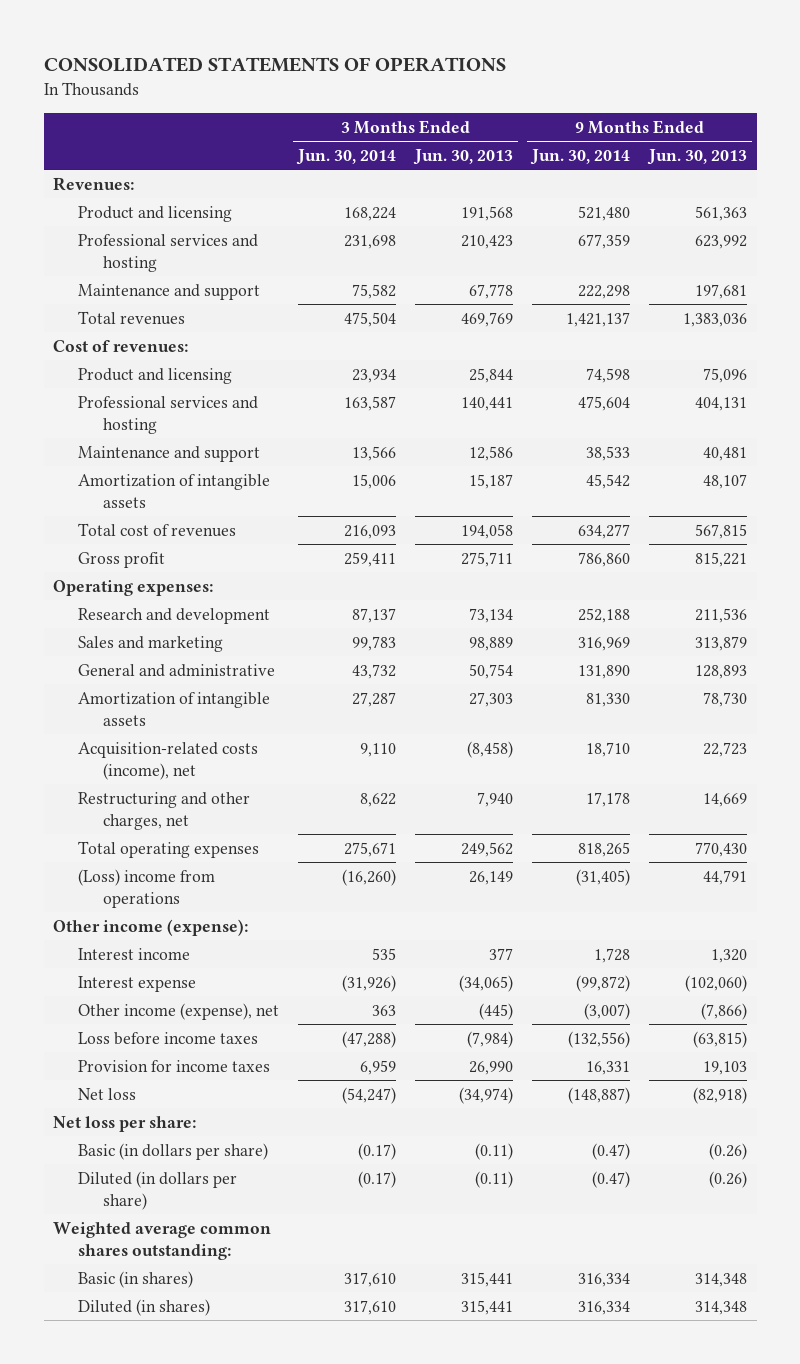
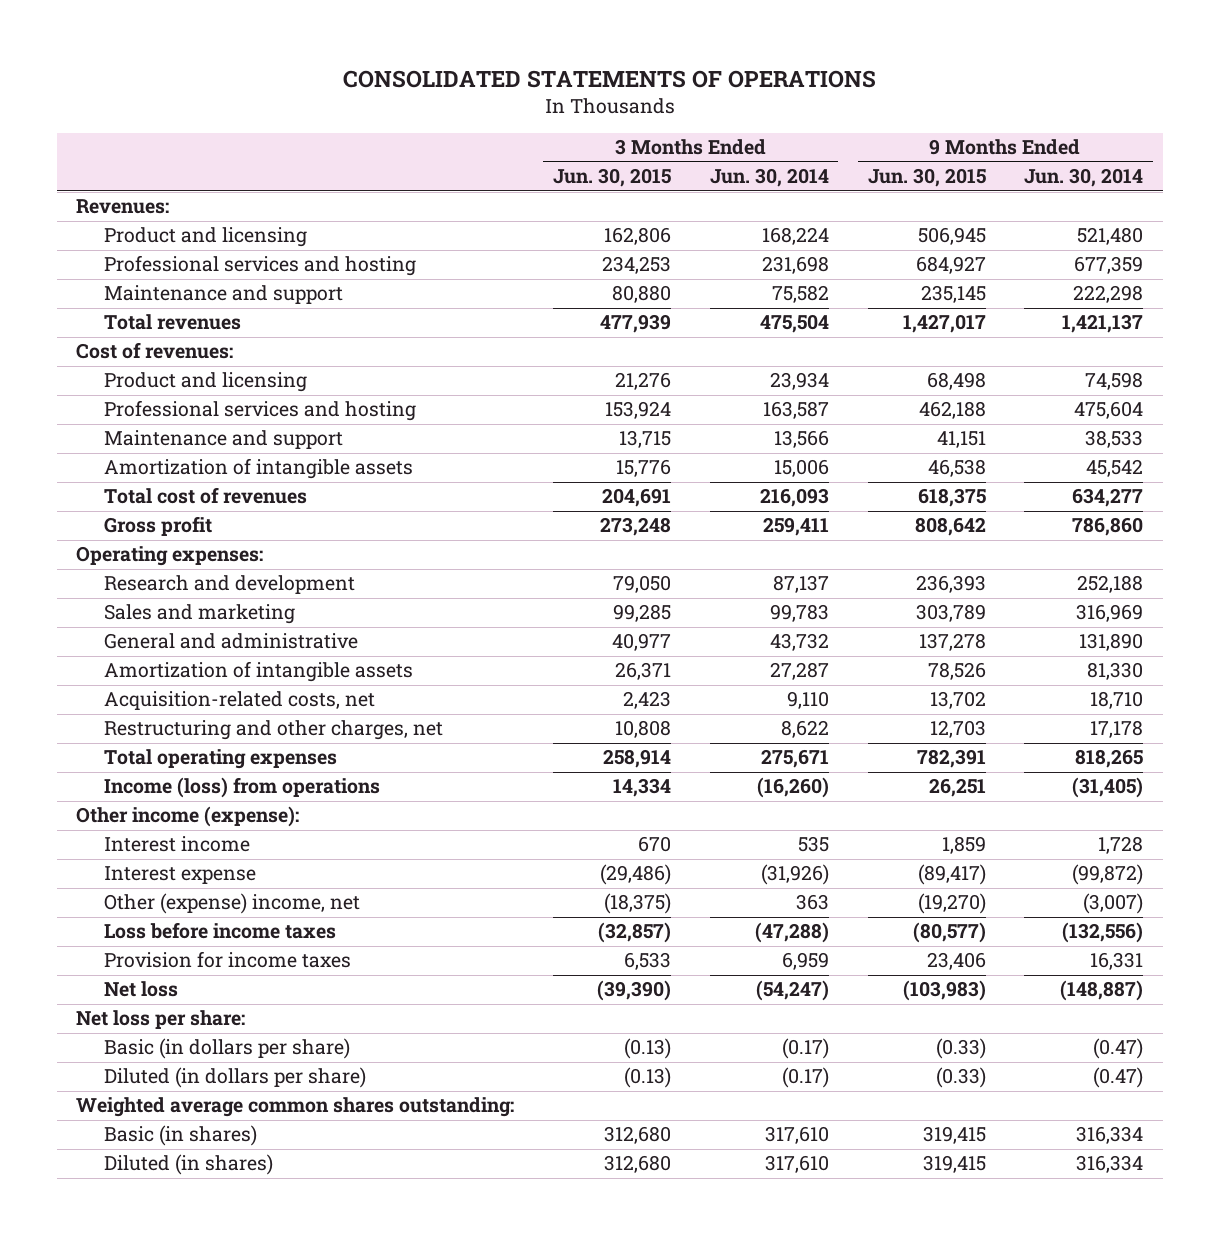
[413,149,514,166] Jun. 30, 2013 -> none
[647,149,748,166] Jun. 30, 2013 -> none
none -> [553,168,672,188] Jun. 30, 2015
none -> [867,168,986,188] Jun. 30, 2015
[78,741,259,780] Acquisition-related costs (income), net -> [103,691,375,711] Acquisition-related costs, net
[78,868,216,908] (Loss) income from operations -> [103,777,380,799] Income (loss) from operations
[78,1002,280,1020] Other income (expense), net -> [103,893,360,915] Other (expense) income, net

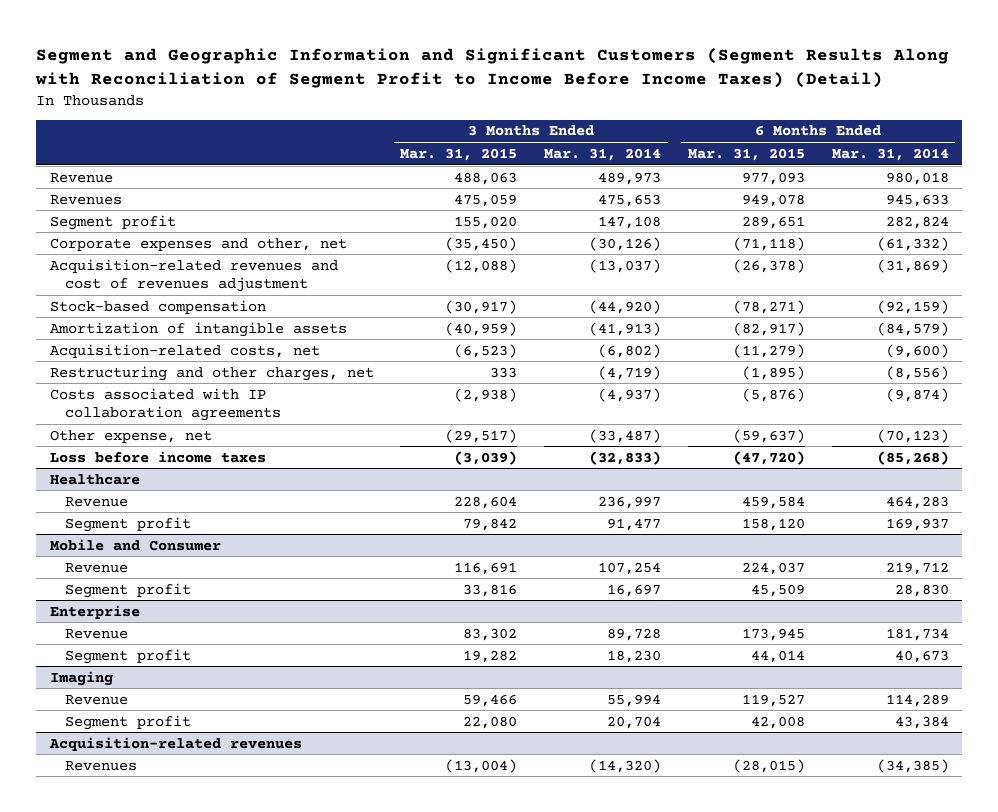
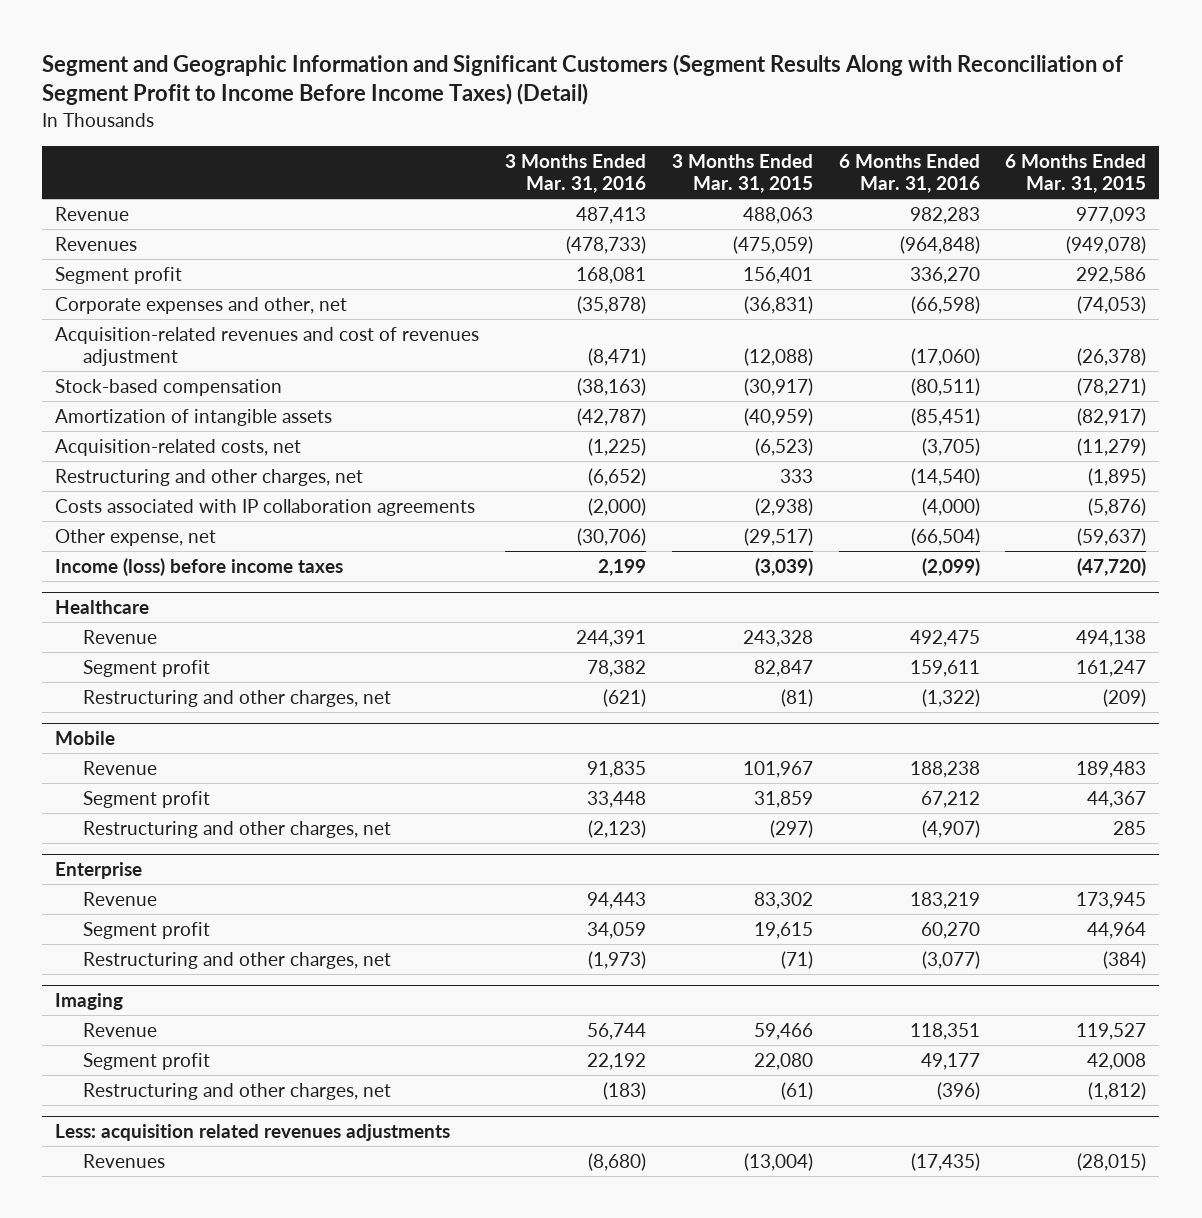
[544,147,662,161] Mar. 31, 2014 -> none
[831,147,949,161] Mar. 31, 2014 -> none
none -> [504,154,646,194] 3 Months Ended Mar. 31, 2016
none -> [838,154,980,194] 6 Months Ended Mar. 31, 2016
[454,193,518,207] 475,059 -> [732,235,813,254] (475,059)
[741,193,805,207] 949,078 -> [1066,235,1147,254] (949,078)
[454,215,518,229] 155,020 -> [742,266,813,284] 156,401
[741,215,805,229] 289,651 -> [1076,266,1147,284] 292,586
[445,236,518,251] (35,450) -> [743,295,813,314] (36,831)
[732,236,805,251] (71,118) -> [1077,295,1147,314] (74,053)
[49,450,266,463] Loss before income taxes -> [55,557,344,576] Income (loss) before income taxes
[454,495,518,509] 228,604 -> [742,629,813,647] 243,328
[741,495,805,509] 459,584 -> [1076,629,1147,647] 494,138
[463,517,518,531] 79,842 -> [753,659,813,677] 82,847
[741,517,805,531] 158,120 -> [1076,659,1147,677] 161,247
none -> [83,689,392,707] Restructuring and other charges, net
[49,538,221,551] Mobile and Consumer -> [55,730,116,745] Mobile
[454,561,518,575] 116,691 -> [742,760,813,778] 101,967
[741,561,805,575] 224,037 -> [1076,760,1147,778] 189,483
[463,583,518,597] 33,816 -> [753,790,813,808] 31,859
[750,583,805,597] 45,509 -> [1087,790,1147,808] 44,367
none -> [83,820,392,838] Restructuring and other charges, net
[463,649,518,663] 19,282 -> [753,921,813,939] 19,615
[750,649,805,663] 44,014 -> [1087,921,1147,939] 44,964
none -> [83,951,392,969] Restructuring and other charges, net
none -> [83,1082,392,1100] Restructuring and other charges, net
[48,736,302,751] Acquisition-related revenues -> [55,1123,451,1141] Less: acquisition related revenues adjustments

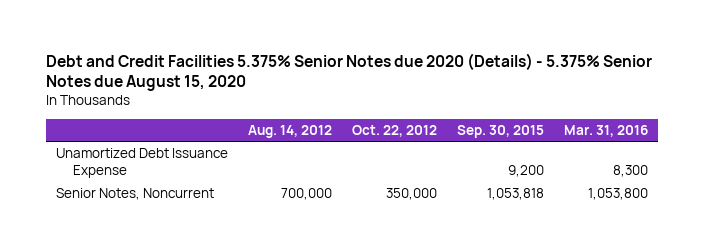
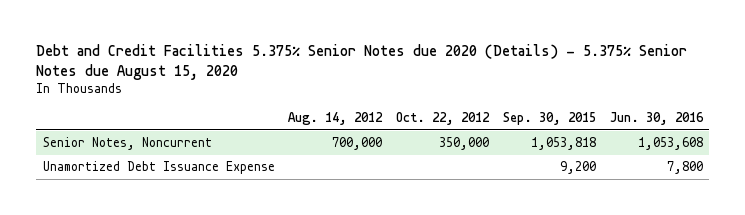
[563,124,648,137] Mar. 31, 2016 -> none
none -> [609,112,704,126] Jun. 30, 2016
[55,148,228,179] Unamortized Debt Issuance Expense -> [42,161,275,175] Unamortized Debt Issuance Expense

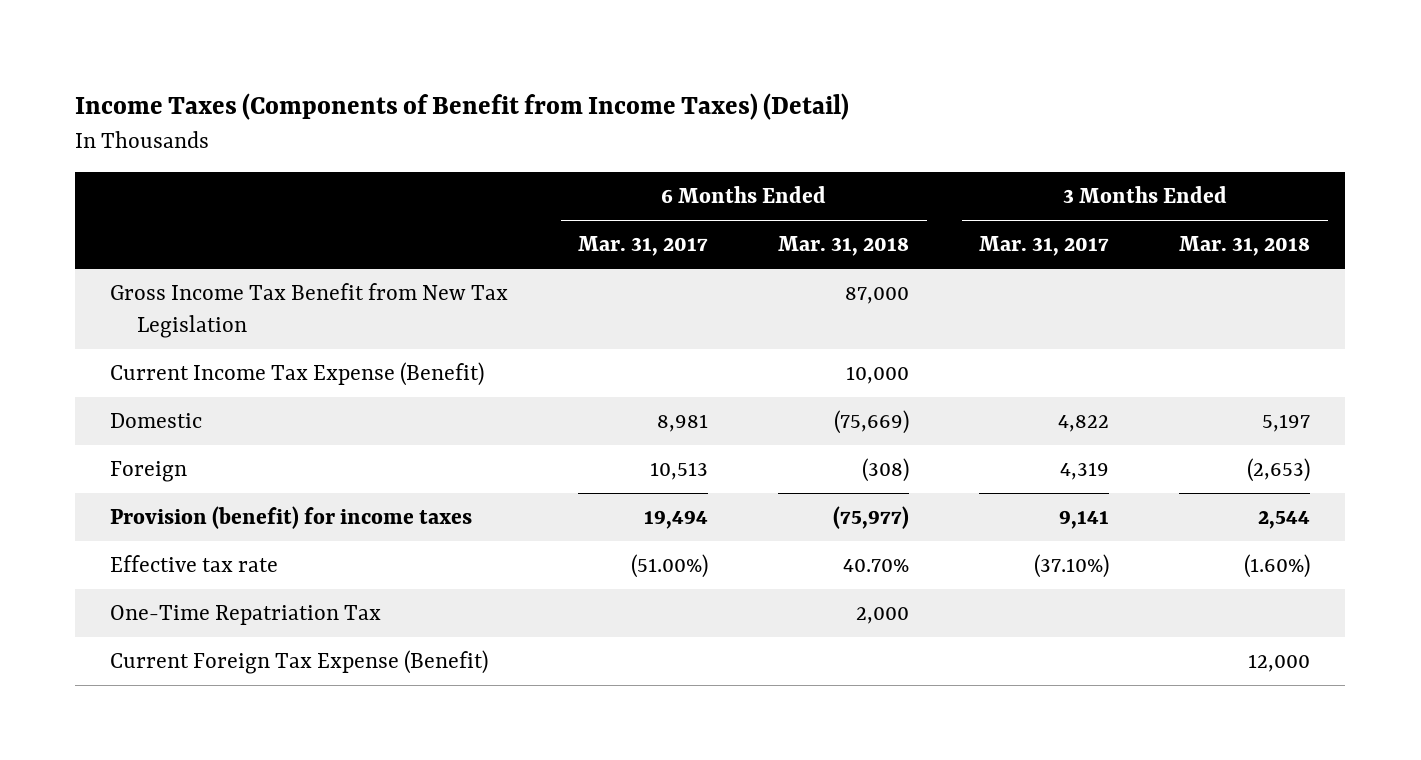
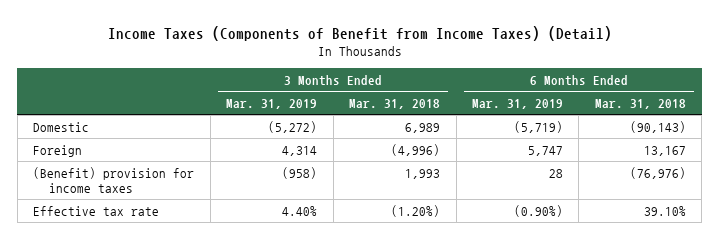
[578,236,709,257] Mar. 31, 2017 -> none
[979,236,1110,257] Mar. 31, 2017 -> none
none -> [226,99,318,110] Mar. 31, 2019
none -> [471,99,563,110] Mar. 31, 2019
[110,283,509,338] Gross Income Tax Benefit from New Tax Legislation -> none
[110,362,485,387] Current Income Tax Expense (Benefit) -> none
[110,605,382,626] One-Time Repatriation Tax -> none
[110,650,489,675] Current Foreign Tax Expense (Benefit) -> none
[834,410,910,435] (75,669) -> [629,120,686,133] (90,143)
[1262,414,1311,433] 5,197 -> [405,122,441,133] 6,989
[862,458,910,483] (308) -> [643,145,686,156] 13,167
[1247,458,1311,483] (2,653) -> [391,143,441,156] (4,996)
[110,506,473,530] Provision (benefit) for income taxes -> [33,166,195,194] (Benefit) provision for income taxes
[833,506,910,530] (75,977) -> [629,166,686,179] (76,976)
[1258,511,1311,530] 2,544 -> [405,168,441,179] 1,993
[843,559,910,573] 40.70% -> [643,205,686,216] 39.10%
[1244,554,1311,579] (1.60%) -> [391,204,441,217] (1.20%)

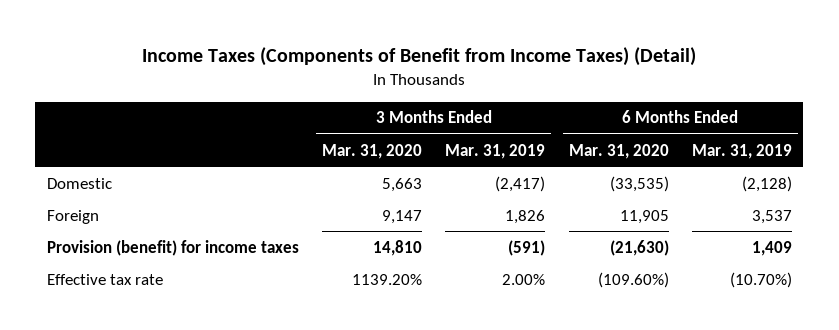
[349,99,441,110] Mar. 31, 2018 -> none
[594,99,686,110] Mar. 31, 2018 -> none
none -> [322,143,423,159] Mar. 31, 2020
none -> [568,143,669,159] Mar. 31, 2020
[268,120,318,133] (5,272) -> [495,175,546,192] (2,417)
[513,120,563,133] (5,719) -> [741,175,792,192] (2,128)
[282,145,318,156] 4,314 -> [505,209,546,224] 1,826
[527,145,563,156] 5,747 -> [751,209,792,224] 3,537
[33,166,195,194] (Benefit) provision for income taxes -> [46,239,299,256] Provision (benefit) for income taxes
[282,166,318,179] (958) -> [508,239,546,256] (591)
[548,168,563,178] 28 -> [751,240,792,256] 1,409
[282,205,318,216] 4.40% -> [502,273,546,285] 2.00%
[513,204,563,217] (0.90%) -> [729,271,792,288] (10.70%)

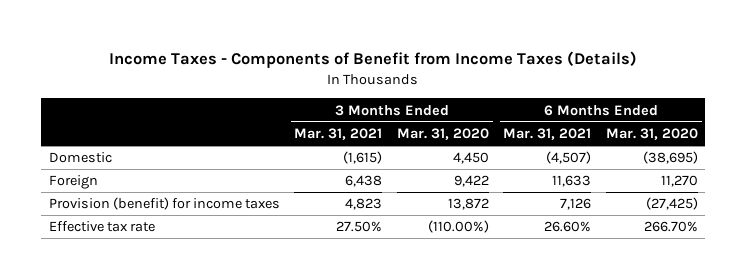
[142,46,697,66] Income Taxes (Components of Benefit from Income Taxes) (Detail) -> [109,51,638,69] Income Taxes - Components of Benefit from Income Taxes (Details)
[445,143,546,159] Mar. 31, 2019 -> none
[691,143,792,159] Mar. 31, 2019 -> none
none -> [294,128,383,141] Mar. 31, 2021
none -> [503,128,592,141] Mar. 31, 2021
[382,177,423,192] 5,663 -> [452,152,489,165] 4,450
[609,175,669,192] (33,535) -> [643,151,699,165] (38,695)
[382,209,423,224] 9,147 -> [453,175,489,188] 9,422
[619,209,669,224] 11,905 -> [661,175,699,188] 11,270
[373,239,423,256] 14,810 -> [447,198,489,211] 13,872
[609,239,669,256] (21,630) -> [646,197,699,211] (27,425)
[352,273,423,285] 1139.20% -> [427,220,489,234] (110.00%)
[597,271,669,288] (109.60%) -> [644,221,699,233] 266.70%

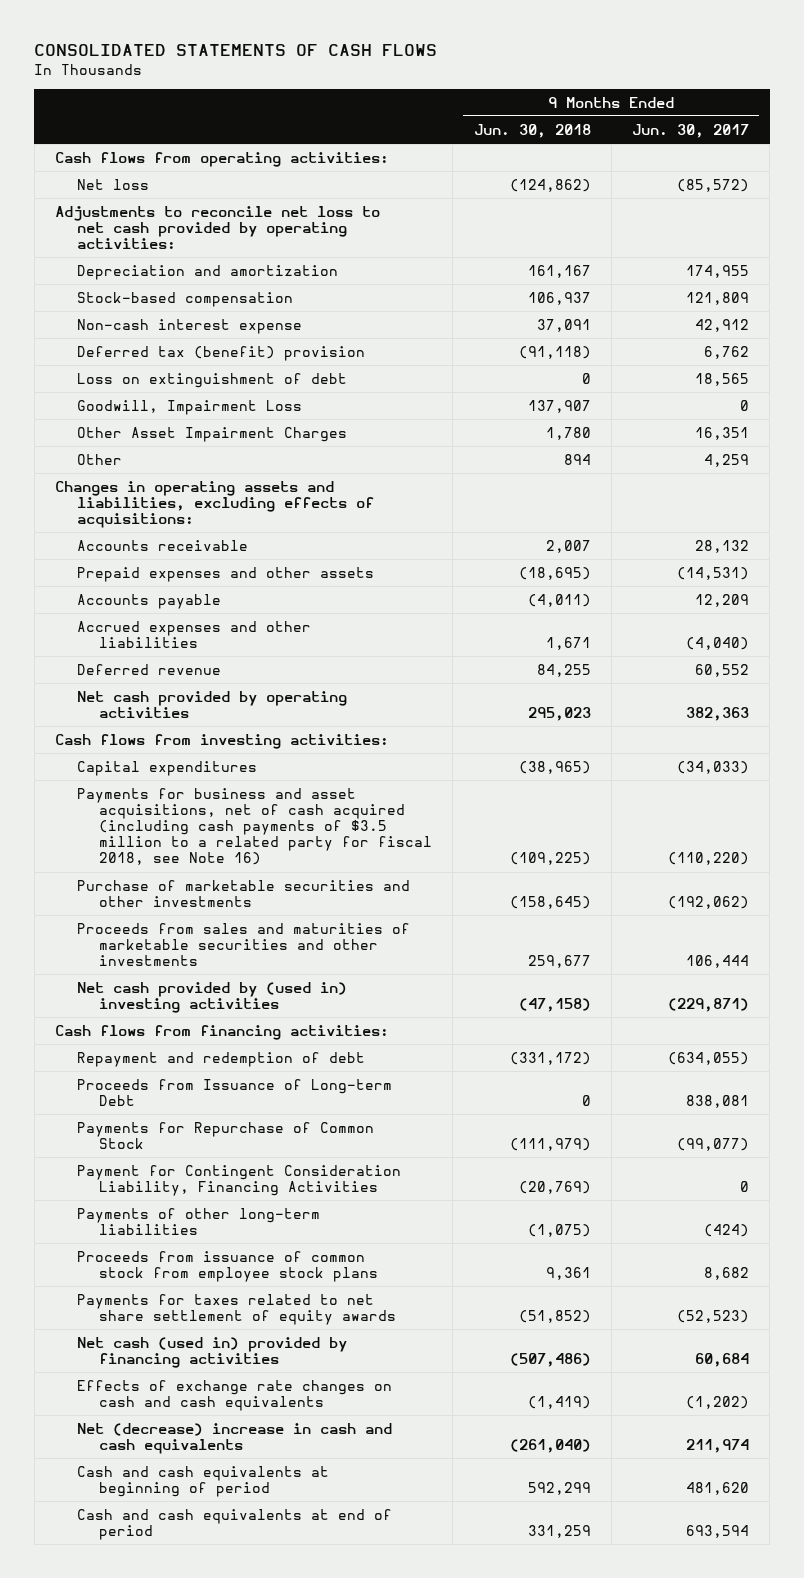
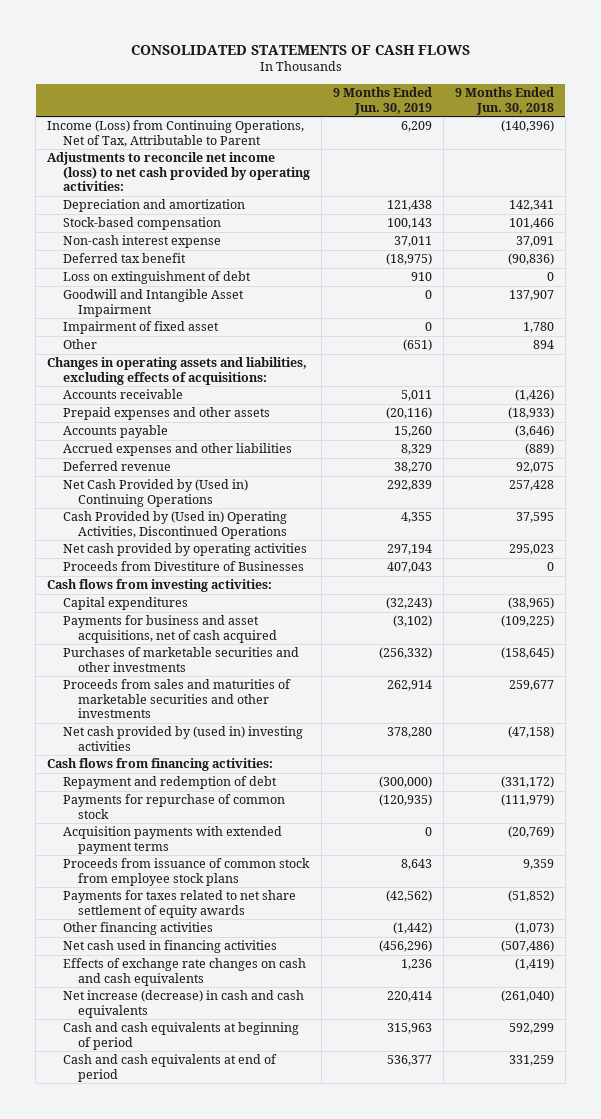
[632,123,750,138] Jun. 30, 2017 -> none
none -> [332,87,432,115] 9 Months Ended Jun. 30, 2019
[54,151,389,167] Cash flows from operating activities: -> none
[76,178,149,190] Net loss -> none
none -> [47,120,305,147] Income (Loss) from Continuing Operations, Net of Tax, Attributable to Parent
[54,205,380,250] Adjustments to reconcile net loss to net cash provided by operating activities: -> [47,152,310,192] Adjustments to reconcile net income (loss) to net cash provided by operating activities:
[527,264,591,278] 161,167 -> [508,200,554,212] 142,341
[527,291,591,305] 106,937 -> [508,218,554,230] 101,466
[76,345,365,361] Deferred tax (benefit) provision -> [62,253,186,264] Deferred tax benefit
[518,345,591,359] (91,118) -> [507,253,554,266] (90,836)
[76,399,302,415] Goodwill, Impairment Loss -> [62,289,244,317] Goodwill and Intangible Asset Impairment
[76,426,347,442] Other Asset Impairment Charges -> [62,321,219,335] Impairment of fixed asset
[545,539,591,553] 2,007 -> [514,389,554,402] (1,426)
[518,566,591,580] (18,695) -> [507,407,554,420] (18,933)
[527,593,591,607] (4,011) -> [514,425,554,438] (3,646)
[545,637,591,651] 1,671 -> [524,443,554,456] (889)
[536,663,591,677] 84,255 -> [515,462,554,474] 92,075
none -> [62,479,248,507] Net Cash Provided by (Used in) Continuing Operations
none -> [62,511,288,539] Cash Provided by (Used in) Operating Activities, Discontinued Operations
none -> [62,561,304,572] Proceeds from Divestiture of Businesses
[76,787,432,866] Payments for business and asset acquisitions, net of cash acquired (including cash payments of $3.5 million to a related party for fiscal 2018, see Note 16) -> [62,615,278,643] Payments for business and asset acquisitions, net of cash acquired
[76,879,410,908] Purchase of marketable securities and other investments -> [62,647,299,672] Purchases of marketable securities and other investments
[76,1078,392,1107] Proceeds from Issuance of Long-term Debt -> none
[76,1207,320,1236] Payments of other long-term liabilities -> none
[76,1121,374,1150] Payments for Repurchase of Common Stock -> [62,794,285,819] Payments for repurchase of common stock
[76,1164,401,1197] Payment for Contingent Consideration Liability, Financing Activities -> [62,826,282,854] Acquisition payments with extended payment terms
[545,1267,591,1281] 9,361 -> [522,859,554,871] 9,359
none -> [62,922,213,936] Other financing activities
[76,1336,347,1369] Net cash (used in) provided by financing activities -> [62,940,277,954] Net cash used in financing activities
[76,1422,392,1455] Net (decrease) increase in cash and cash equivalents -> [62,990,304,1018] Net increase (decrease) in cash and cash equivalents

